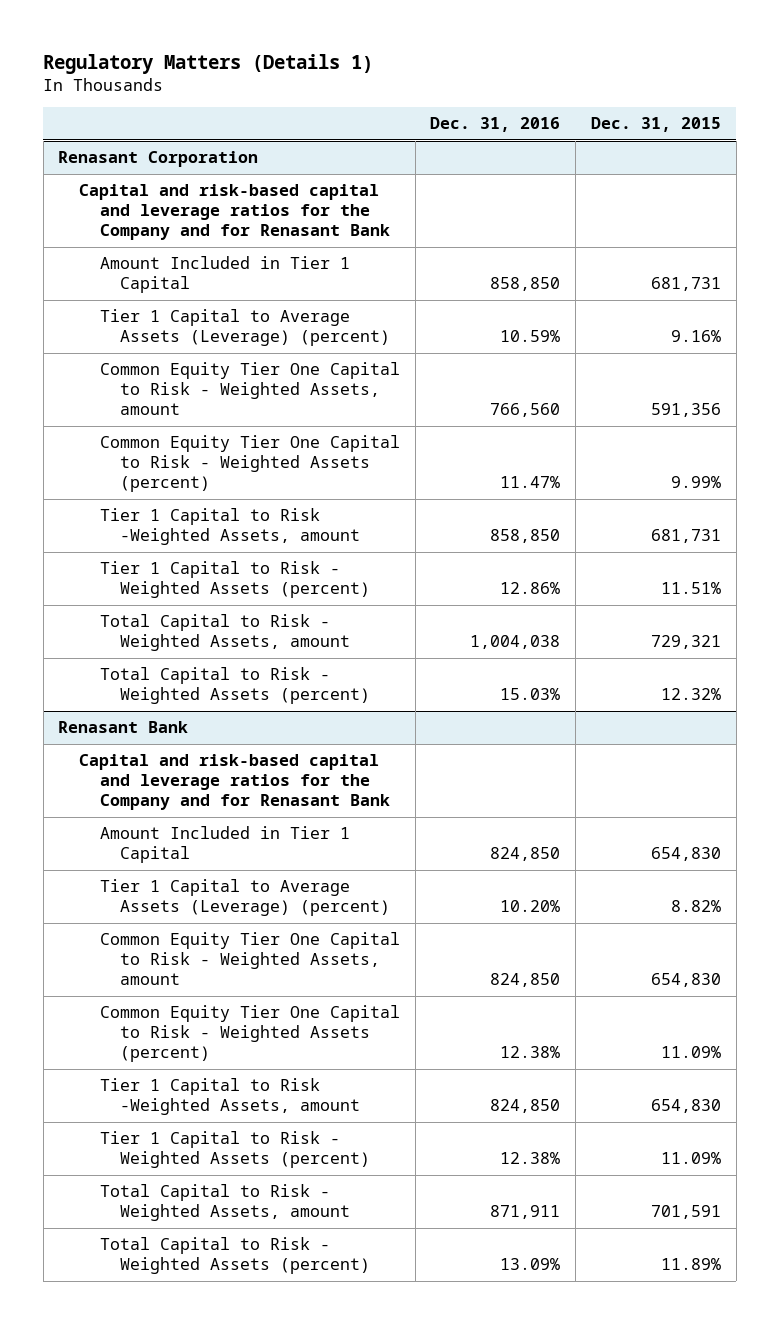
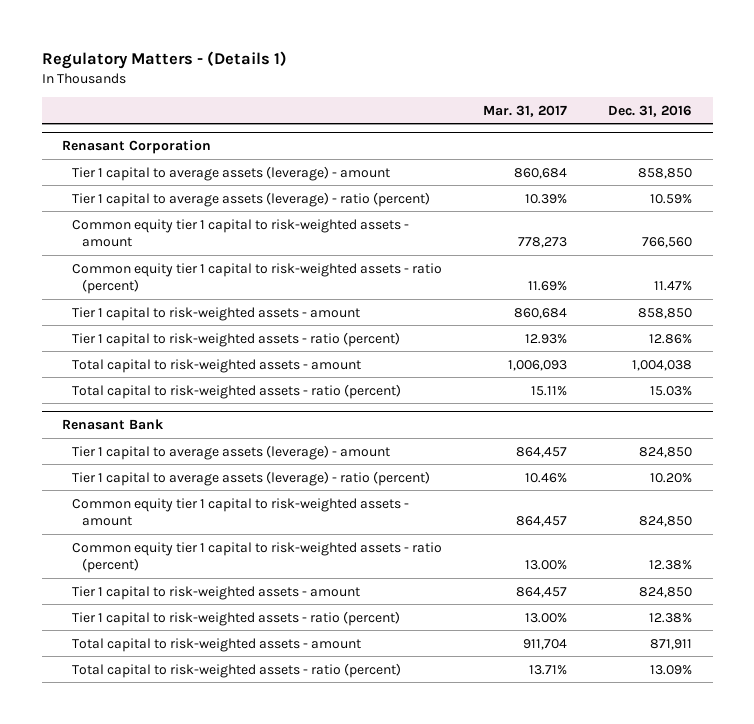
[43,53,374,74] Regulatory Matters (Details 1) -> [41,50,287,69] Regulatory Matters - (Details 1)
[590,117,721,133] Dec. 31, 2015 -> none
none -> [483,104,568,117] Mar. 31, 2017
[79,184,390,241] Capital and risk-based capital and leverage ratios for the Company and for Renasant Bank -> none
[99,256,350,294] Amount Included in Tier 1 Capital -> [72,165,391,181] Tier 1 capital to average assets (leverage) - amount
[99,309,391,347] Tier 1 Capital to Average Assets (Leverage) (percent) -> [72,191,431,207] Tier 1 capital to average assets (leverage) - ratio (percent)
[99,362,400,416] Common Equity Tier One Capital to Risk - Weighted Assets, amount -> [72,218,410,248] Common equity tier 1 capital to risk-weighted assets - amount
[99,435,400,493] Common Equity Tier One Capital to Risk - Weighted Assets (percent) -> [72,262,443,295] Common equity tier 1 capital to risk-weighted assets - ratio (percent)
[99,508,361,546] Tier 1 Capital to Risk -Weighted Assets, amount -> [72,306,361,321] Tier 1 capital to risk-weighted assets - amount
[99,561,371,599] Tier 1 Capital to Risk - Weighted Assets (percent) -> [72,331,401,347] Tier 1 capital to risk-weighted assets - ratio (percent)
[99,614,351,652] Total Capital to Risk - Weighted Assets, amount -> [72,358,362,373] Total capital to risk-weighted assets - amount
[99,667,371,705] Total Capital to Risk - Weighted Assets (percent) -> [72,383,402,399] Total capital to risk-weighted assets - ratio (percent)
[79,754,390,811] Capital and risk-based capital and leverage ratios for the Company and for Renasant Bank -> none
[99,826,350,864] Amount Included in Tier 1 Capital -> [72,444,391,460] Tier 1 capital to average assets (leverage) - amount
[99,879,391,917] Tier 1 Capital to Average Assets (Leverage) (percent) -> [72,470,431,486] Tier 1 capital to average assets (leverage) - ratio (percent)
[99,932,400,986] Common Equity Tier One Capital to Risk - Weighted Assets, amount -> [72,497,410,527] Common equity tier 1 capital to risk-weighted assets - amount
[99,1005,400,1063] Common Equity Tier One Capital to Risk - Weighted Assets (percent) -> [72,541,443,574] Common equity tier 1 capital to risk-weighted assets - ratio (percent)
[99,1078,361,1116] Tier 1 Capital to Risk -Weighted Assets, amount -> [72,585,361,600] Tier 1 capital to risk-weighted assets - amount
[99,1131,371,1169] Tier 1 Capital to Risk - Weighted Assets (percent) -> [72,610,401,626] Tier 1 capital to risk-weighted assets - ratio (percent)
[99,1184,351,1222] Total Capital to Risk - Weighted Assets, amount -> [72,637,362,652] Total capital to risk-weighted assets - amount
[99,1237,371,1275] Total Capital to Risk - Weighted Assets (percent) -> [72,662,402,678] Total capital to risk-weighted assets - ratio (percent)

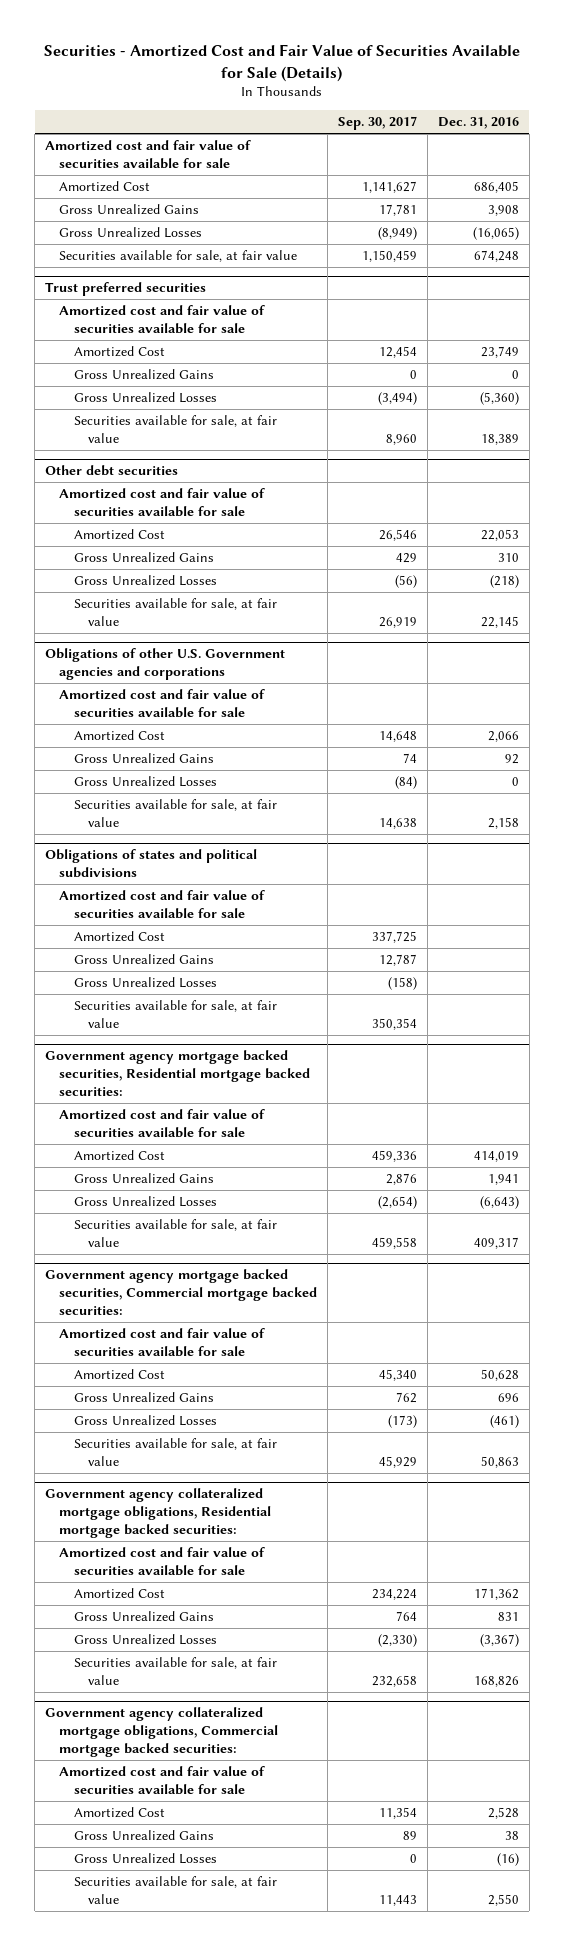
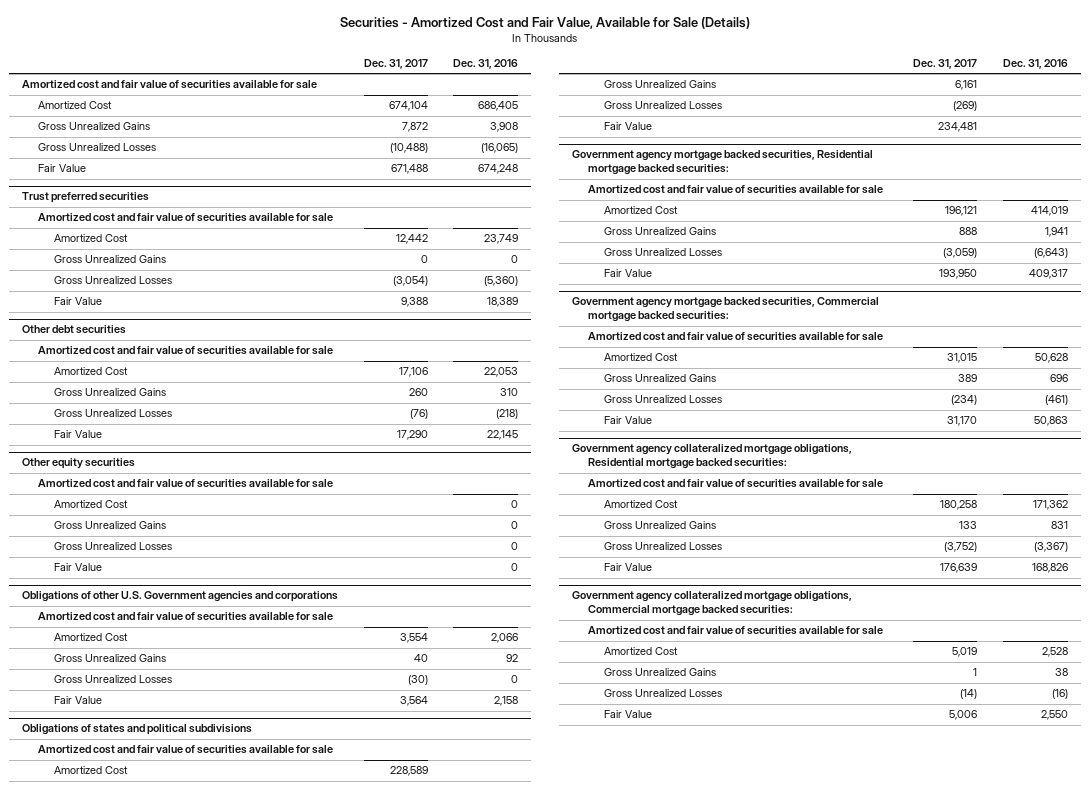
[43,44,520,82] Securities - Amortized Cost and Fair Value of Securities Available for Sale (Details) -> [340,16,751,29] Securities - Amortized Cost and Fair Value, Available for Sale (Details)
[338,116,418,131] Sep. 30, 2017 -> none
none -> [363,58,428,69] Dec. 31, 2017
[59,250,298,263] Securities available for sale, at fair value -> [38,164,87,173] Fair Value
[73,415,277,444] Securities available for sale, at fair value -> [54,297,103,306] Fair Value
[73,598,277,627] Securities available for sale, at fair value -> [54,430,103,439] Fair Value
none -> [22,458,136,470] Other equity securities
none -> [38,479,334,489] Amortized cost and fair value of securities available for sale
none -> [54,500,129,509] Amortized Cost
none -> [54,521,167,530] Gross Unrealized Gains
none -> [54,542,173,551] Gross Unrealized Losses
none -> [54,563,103,572] Fair Value
[73,799,277,828] Securities available for sale, at fair value -> [54,696,103,705] Fair Value
[73,1000,277,1029] Securities available for sale, at fair value -> [603,122,652,131] Fair Value
[73,1219,277,1248] Securities available for sale, at fair value -> [603,269,652,278] Fair Value
[73,1438,277,1467] Securities available for sale, at fair value -> [603,416,652,425] Fair Value
[73,1657,277,1686] Securities available for sale, at fair value -> [603,563,652,572] Fair Value
[73,1876,277,1905] Securities available for sale, at fair value -> [603,710,652,719] Fair Value

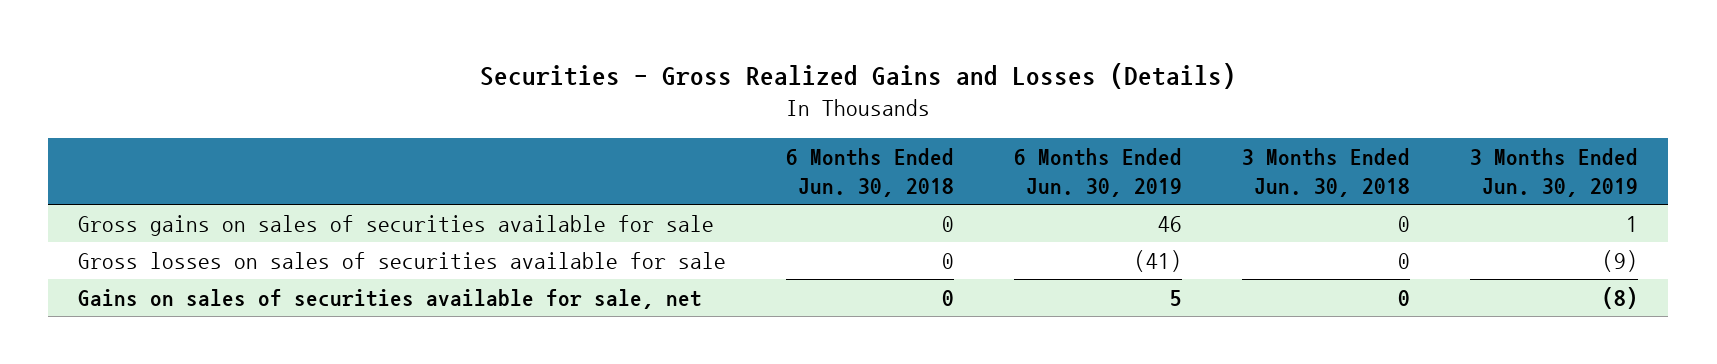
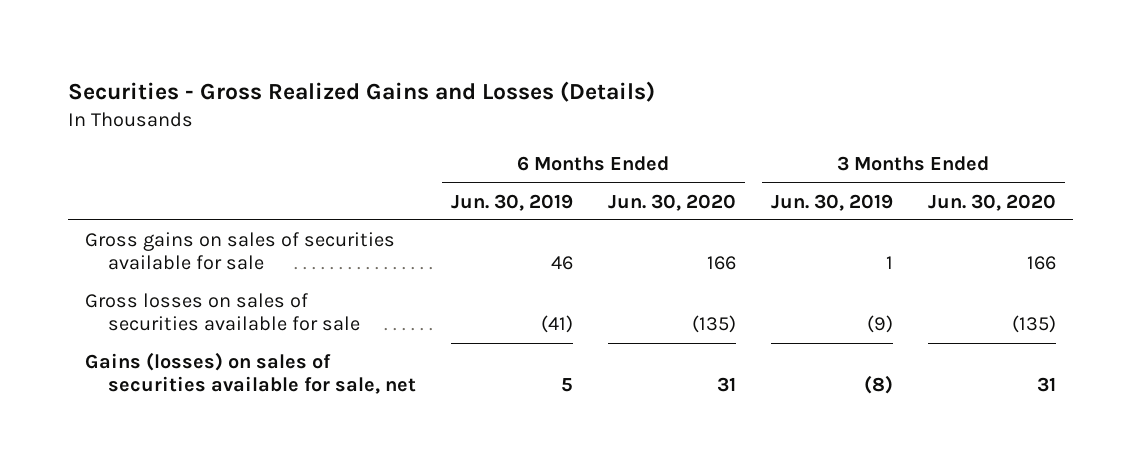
[786,147,955,198] 6 Months Ended Jun. 30, 2018 -> none
[1242,147,1411,198] 3 Months Ended Jun. 30, 2018 -> none
none -> [607,193,736,211] Jun. 30, 2020
none -> [927,193,1056,211] Jun. 30, 2020
[78,289,703,310] Gains on sales of securities available for sale, net -> [85,351,416,395] Gains (losses) on sales of securities available for sale, net

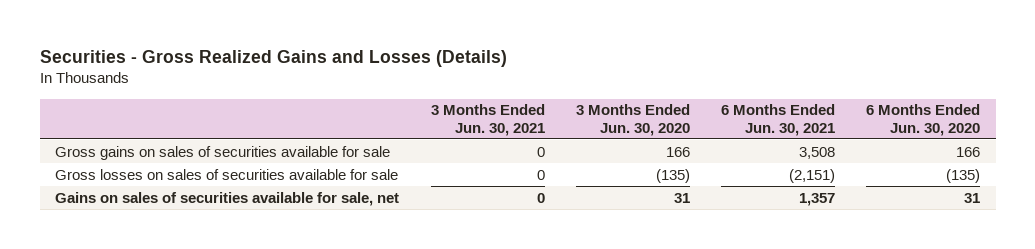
[450,193,573,211] Jun. 30, 2019 -> none
[770,193,893,211] Jun. 30, 2019 -> none
none -> [430,104,545,136] 3 Months Ended Jun. 30, 2021
none -> [720,104,835,136] 6 Months Ended Jun. 30, 2021
[85,351,416,395] Gains (losses) on sales of securities available for sale, net -> [55,191,400,206] Gains on sales of securities available for sale, net

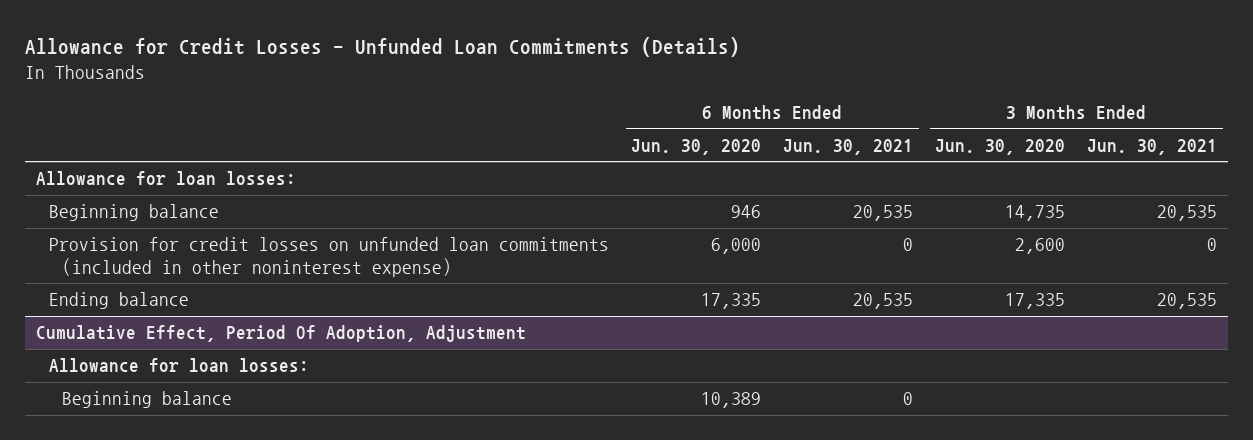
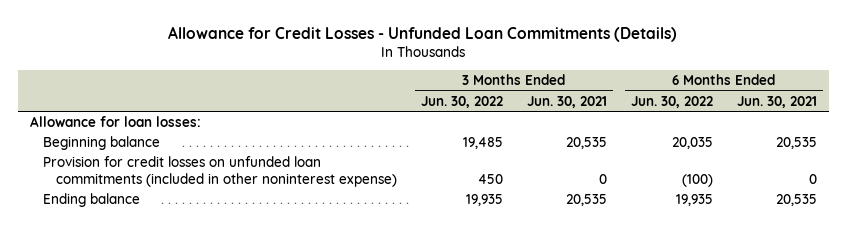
[631,138,762,155] Jun. 30, 2020 -> none
[935,138,1066,155] Jun. 30, 2020 -> none
none -> [421,95,504,108] Jun. 30, 2022
none -> [630,95,713,108] Jun. 30, 2022
[35,325,526,343] Cumulative Effect, Period Of Adoption, Adjustment -> none
[49,358,310,374] Allowance for loan losses: -> none
[62,391,233,409] Beginning balance -> none

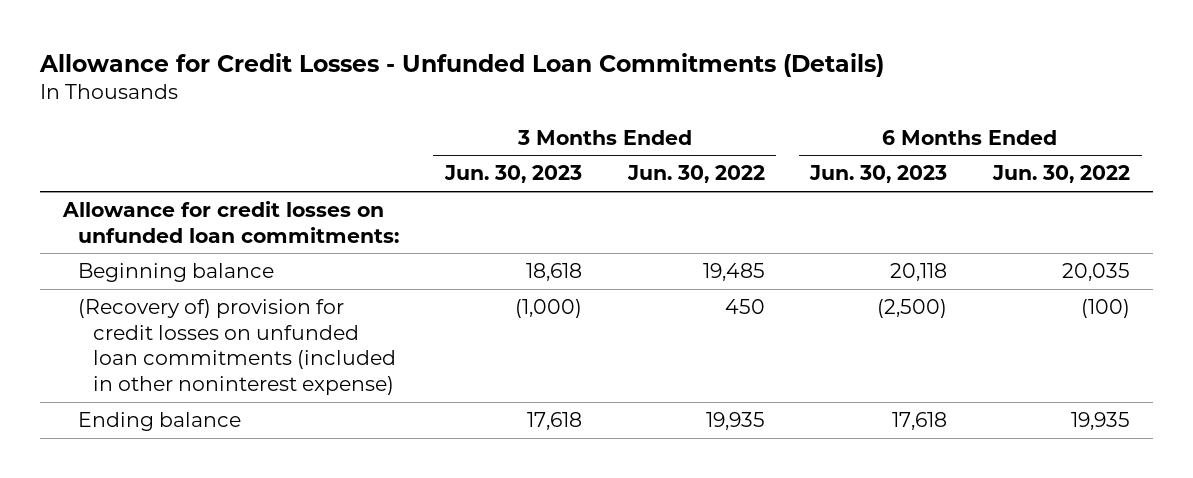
[527,95,608,108] Jun. 30, 2021 -> none
[736,95,817,108] Jun. 30, 2021 -> none
none -> [443,165,582,184] Jun. 30, 2023
none -> [809,165,948,184] Jun. 30, 2023
[29,115,201,127] Allowance for loan losses: -> [61,200,399,243] Allowance for credit losses on unfunded loan commitments:
[42,155,398,188] Provision for credit losses on unfunded loan commitments (included in other noninterest expense) -> [77,298,397,396] (Recovery of) provision for credit losses on unfunded loan commitments (included in other noninterest expense)

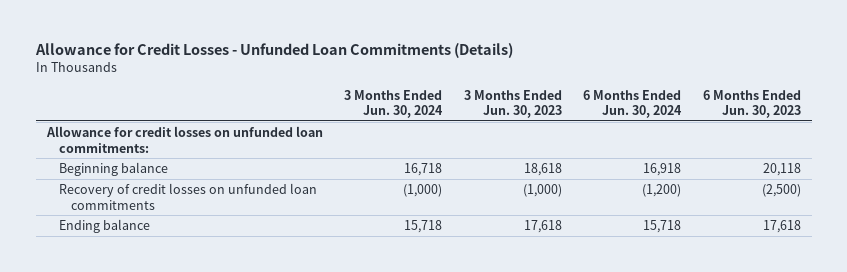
[626,165,765,184] Jun. 30, 2022 -> none
[992,165,1131,184] Jun. 30, 2022 -> none
none -> [344,89,444,119] 3 Months Ended Jun. 30, 2024
none -> [583,89,683,119] 6 Months Ended Jun. 30, 2024
[77,298,397,396] (Recovery of) provision for credit losses on unfunded loan commitments (included in other noninterest expense) -> [58,182,317,210] Recovery of credit losses on unfunded loan commitments

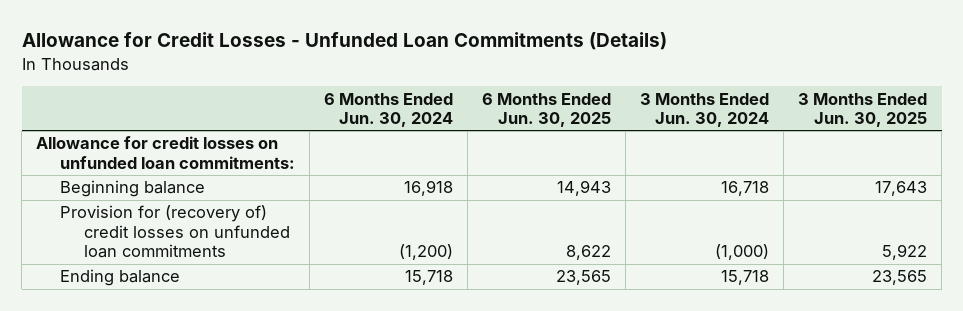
[463,89,562,119] 3 Months Ended Jun. 30, 2023 -> none
[702,89,801,119] 6 Months Ended Jun. 30, 2023 -> none
none -> [482,92,612,128] 6 Months Ended Jun. 30, 2025
none -> [798,92,928,128] 3 Months Ended Jun. 30, 2025
[58,182,317,210] Recovery of credit losses on unfunded loan commitments -> [59,205,290,259] Provision for (recovery of) credit losses on unfunded loan commitments

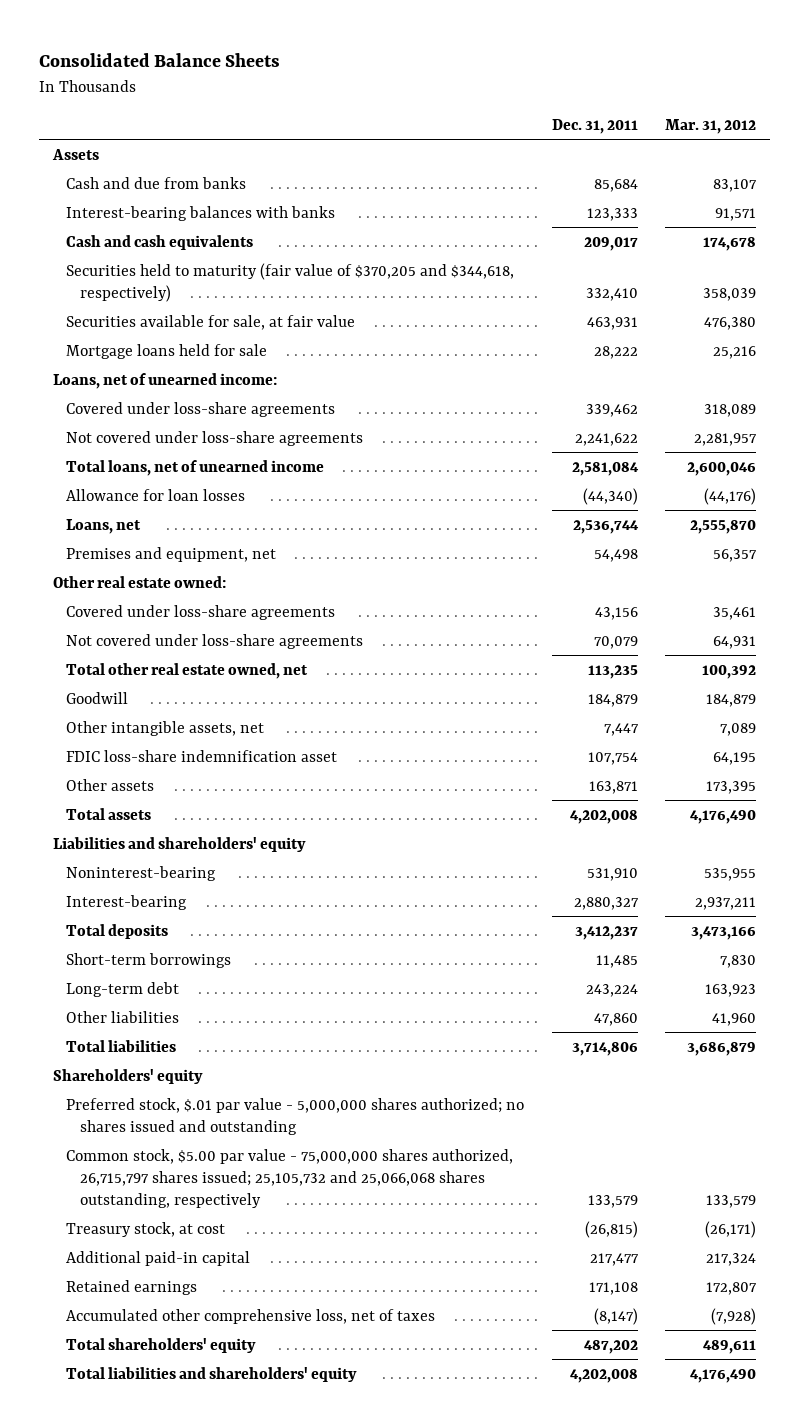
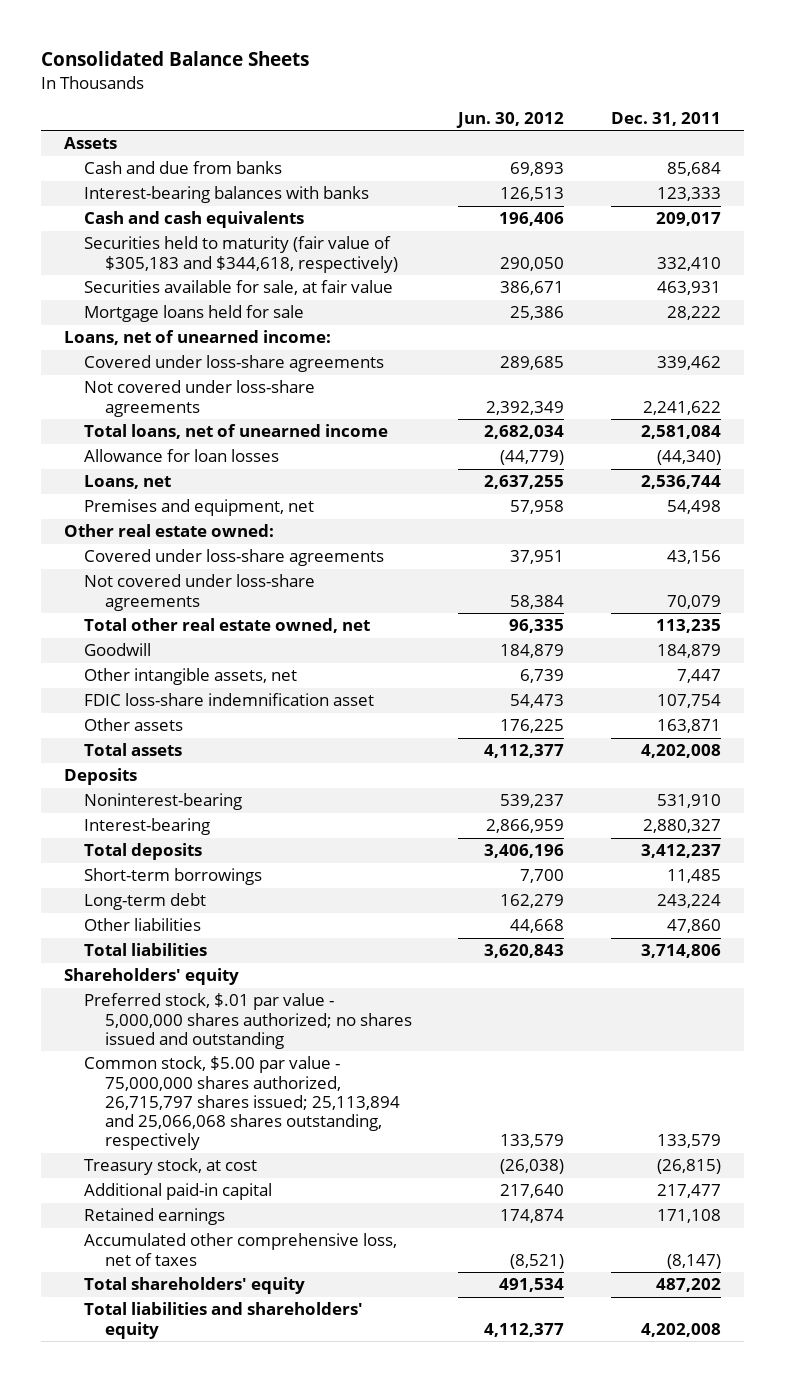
[665,118,757,134] Mar. 31, 2012 -> none
none -> [456,111,565,128] Jun. 30, 2012
[66,262,515,302] Securities held to maturity (fair value of $370,205 and $344,618, respectively) -> [84,236,398,273] Securities held to maturity (fair value of $305,183 and $344,618, respectively)
[52,836,306,852] Liabilities and shareholders' equity -> none
none -> [64,768,138,786] Deposits
[66,1148,514,1208] Common stock, $5.00 par value - 75,000,000 shares authorized, 26,715,797 shares issued; 25,105,732 and 25,066,068 shares outstanding, respectively -> [84,1056,400,1151] Common stock, $5.00 par value - 75,000,000 shares authorized, 26,715,797 shares issued; 25,113,894 and 25,066,068 shares outstanding, respectively

